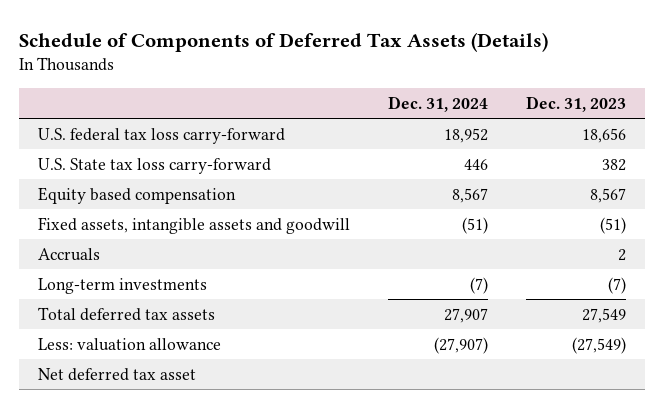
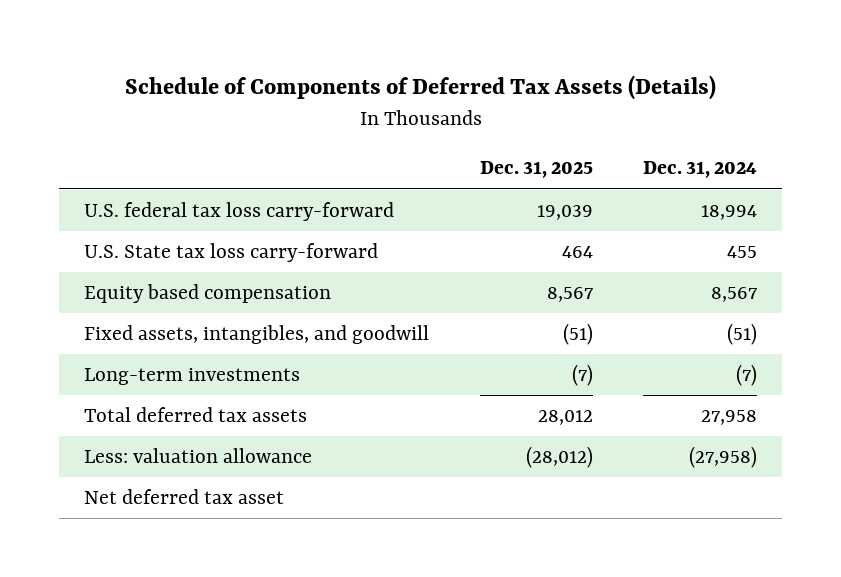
[525,95,626,112] Dec. 31, 2023 -> none
none -> [479,161,593,179] Dec. 31, 2025
[443,127,488,143] 18,952 -> [700,205,757,221] 18,994
[463,158,488,170] 446 -> [726,246,757,259] 455
[38,247,101,261] Accruals -> none
[38,216,351,234] Fixed assets, intangible assets and goodwill -> [84,325,430,345] Fixed assets, intangibles, and goodwill
[443,307,488,323] 27,907 -> [700,410,757,426] 27,958
[433,336,488,354] (27,907) -> [688,446,757,469] (27,958)

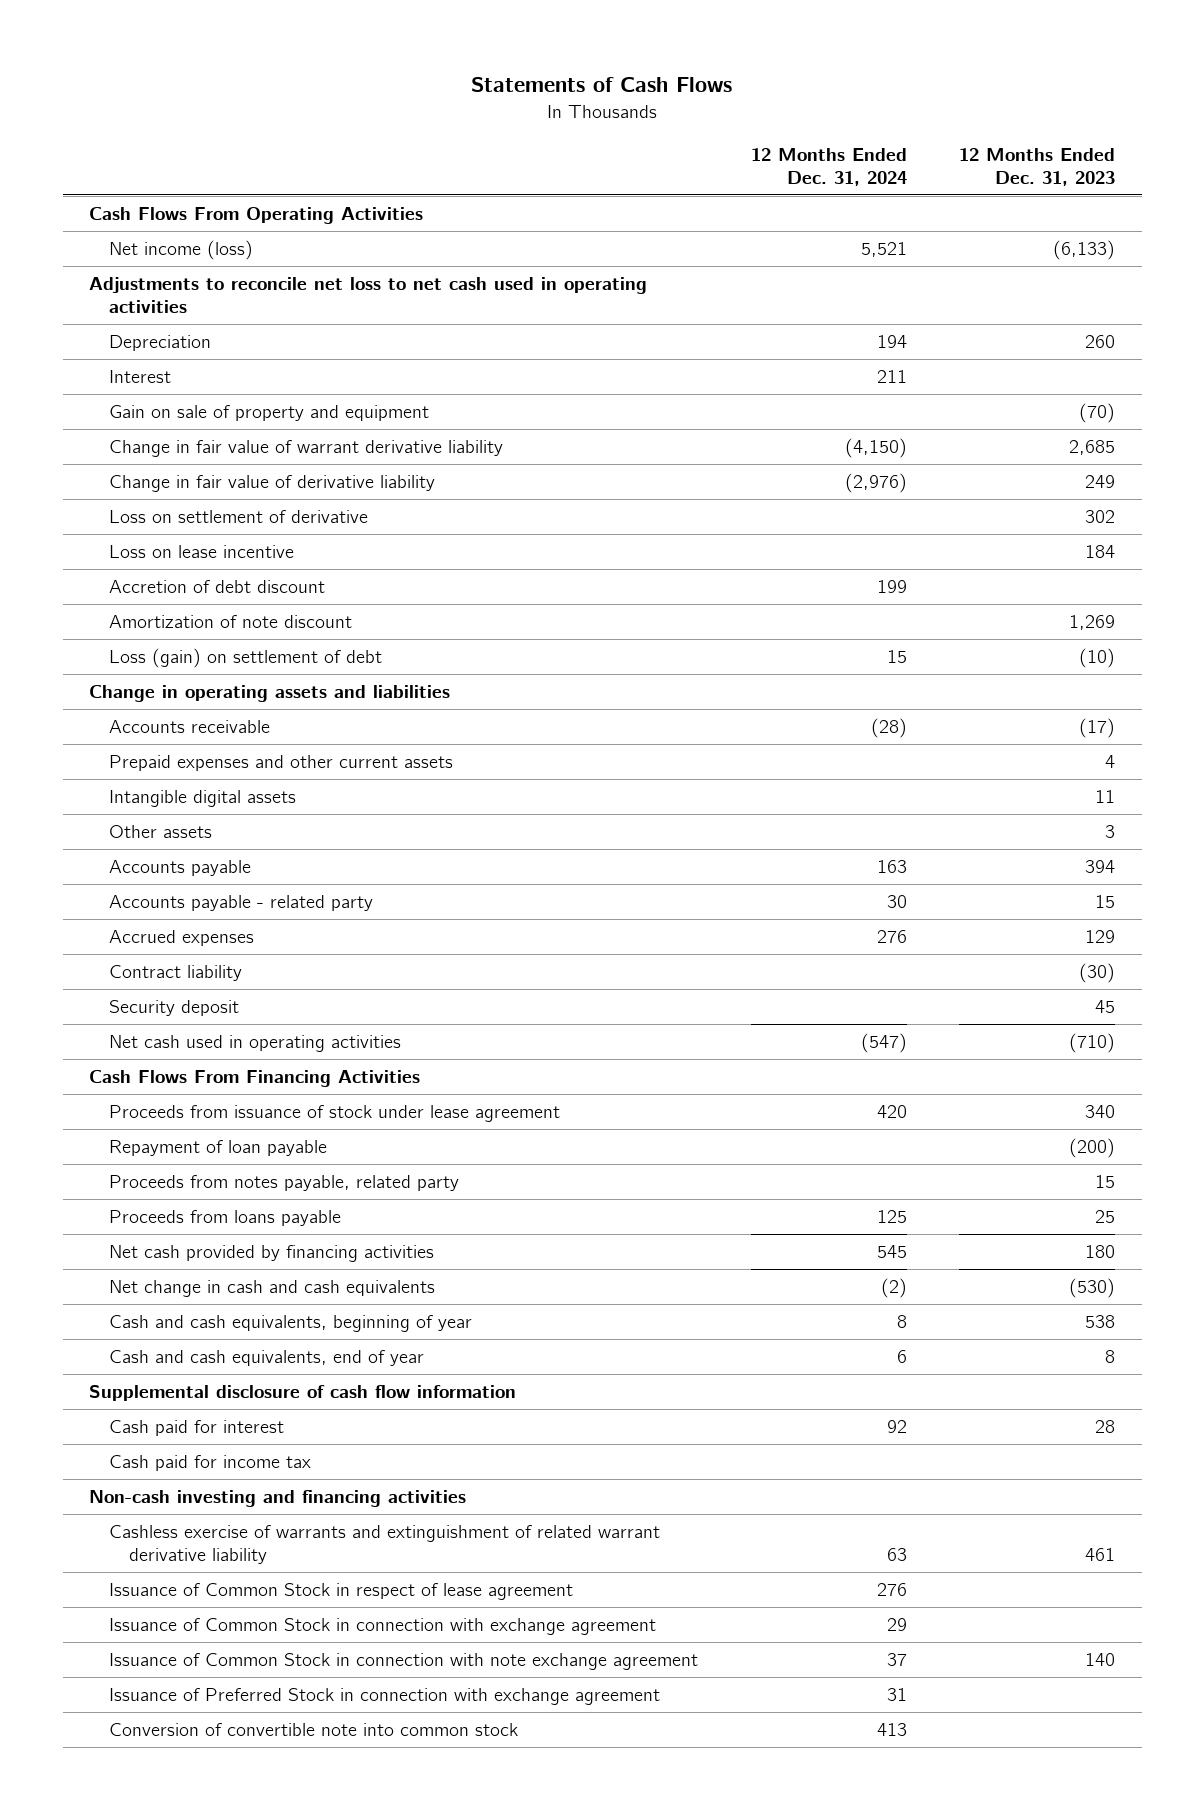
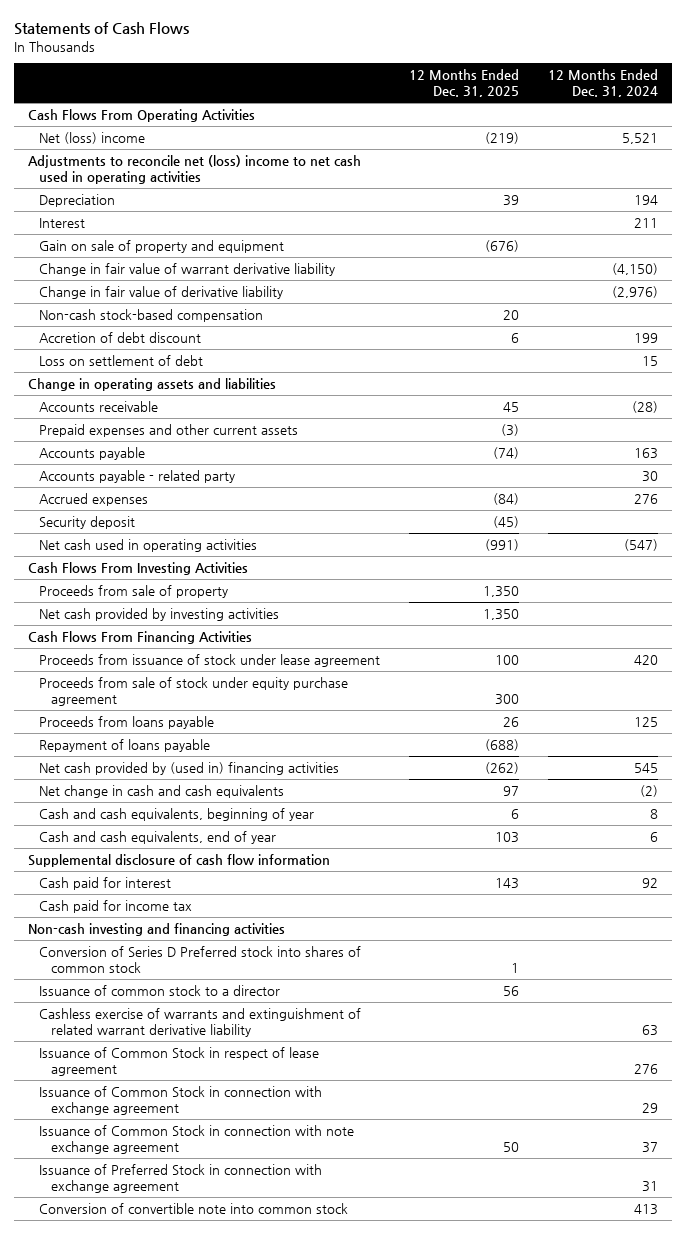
[959,147,1116,186] 12 Months Ended Dec. 31, 2023 -> none
none -> [409,69,520,98] 12 Months Ended Dec. 31, 2025
[108,240,253,261] Net income (loss) -> [39,131,146,144] Net (loss) income
[88,277,647,313] Adjustments to reconcile net loss to net cash used in operating activities -> [28,154,362,185] Adjustments to reconcile net (loss) income to net cash used in operating activities
[108,510,368,524] Loss on settlement of derivative -> none
[108,545,294,559] Loss on lease incentive -> none
none -> [39,308,264,322] Non-cash stock-based compensation
[108,615,352,629] Amortization of note discount -> none
[108,648,382,669] Loss (gain) on settlement of debt -> [39,354,204,366] Loss on settlement of debt
[108,790,296,808] Intangible digital assets -> none
[108,825,212,839] Other assets -> none
[108,965,242,982] Contract liability -> none
none -> [28,561,249,575] Cash Flows From Investing Activities
none -> [39,584,229,598] Proceeds from sale of property
none -> [39,607,280,621] Net cash provided by investing activities
[108,1140,327,1157] Repayment of loan payable -> none
[108,1175,459,1192] Proceeds from notes payable, related party -> none
none -> [39,676,349,707] Proceeds from sale of stock under equity purchase agreement
none -> [39,738,211,752] Repayment of loans payable
[108,1245,434,1263] Net cash provided by financing activities -> [39,761,340,775] Net cash provided by (used in) financing activities
none -> [39,945,362,974] Conversion of Series D Preferred stock into shares of common stock
none -> [39,984,281,996] Issuance of common stock to a director

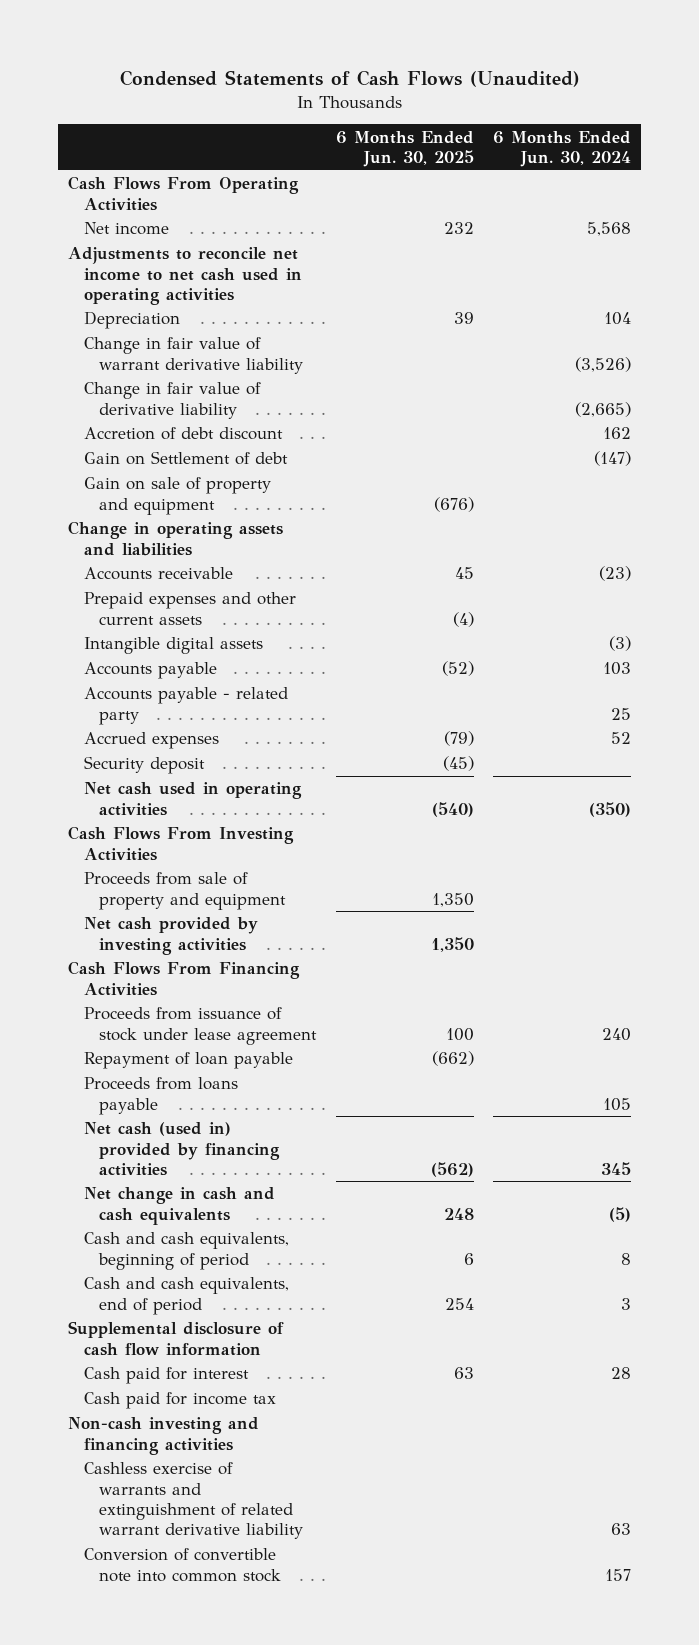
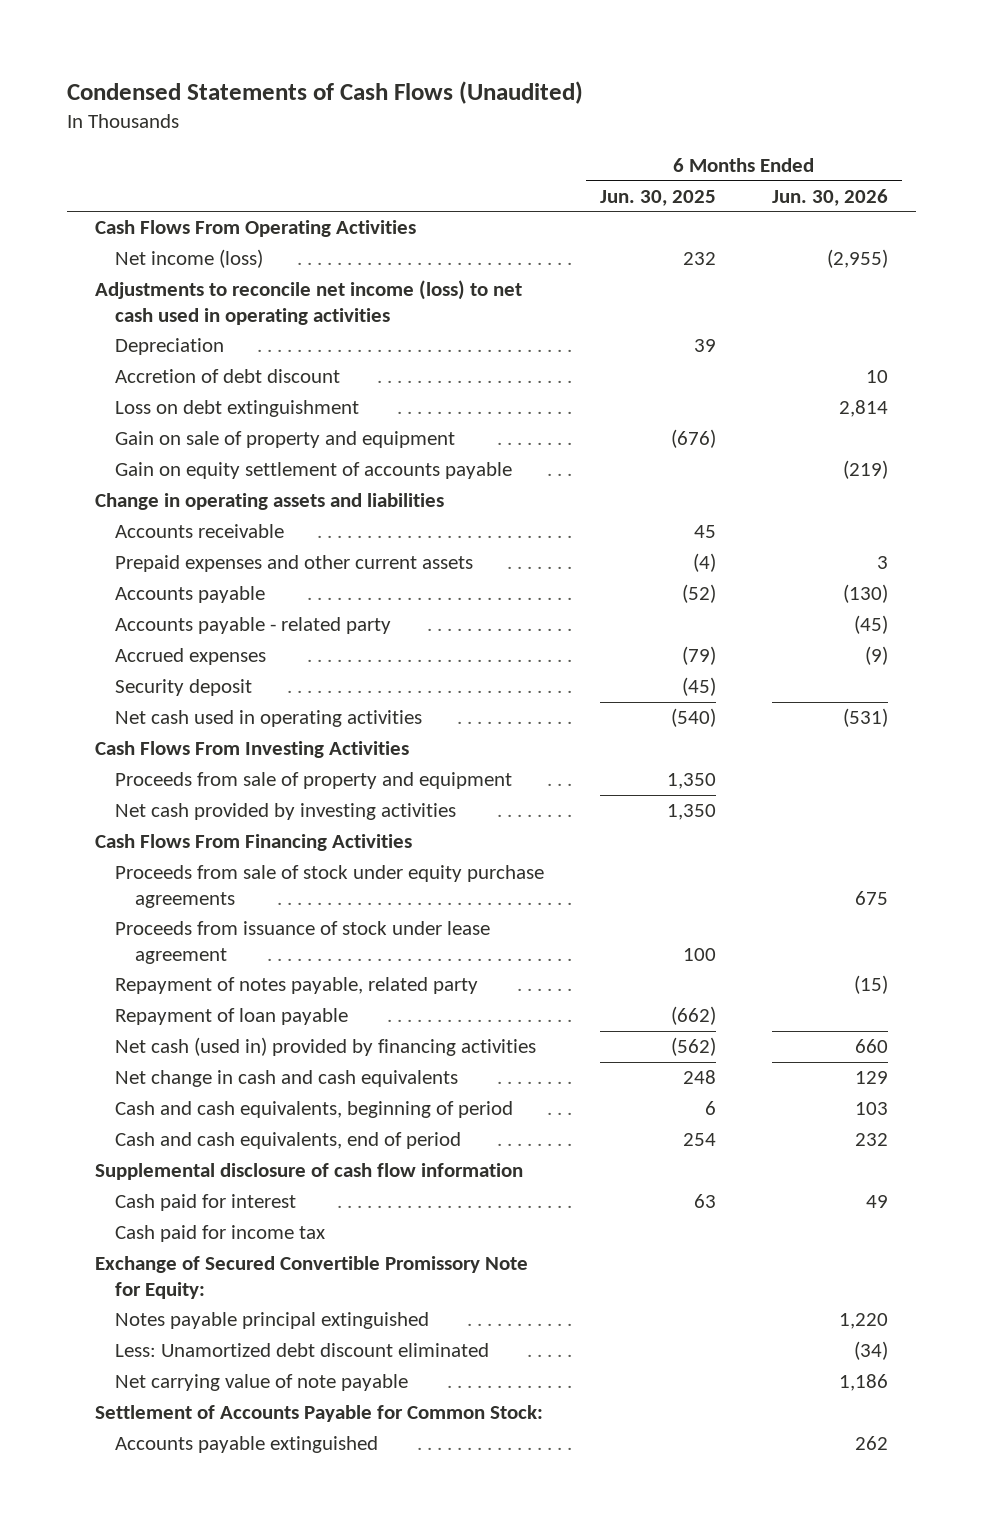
[493,130,632,168] 6 Months Ended Jun. 30, 2024 -> none
none -> [772,188,889,206] Jun. 30, 2026
[83,222,169,236] Net income -> [115,249,264,269] Net income (loss)
[68,247,302,305] Adjustments to reconcile net income to net cash used in operating activities -> [94,280,522,325] Adjustments to reconcile net income (loss) to net cash used in operating activities
[83,337,303,374] Change in fair value of warrant derivative liability -> none
[83,382,261,419] Change in fair value of derivative liability -> none
[83,451,288,466] Gain on Settlement of debt -> [115,400,360,418] Loss on debt extinguishment
none -> [115,462,513,480] Gain on equity settlement of accounts payable
[83,637,263,655] Intangible digital assets -> none
none -> [115,865,545,908] Proceeds from sale of stock under equity purchase agreements
none -> [115,977,479,995] Repayment of notes payable, related party
[83,1077,238,1115] Proceeds from loans payable -> none
[68,1417,260,1455] Non-cash investing and financing activities -> none
[83,1462,303,1539] Cashless exercise of warrants and extinguishment of related warrant derivative liability -> none
[83,1548,281,1582] Conversion of convertible note into common stock -> none
none -> [94,1256,528,1299] Exchange of Secured Convertible Promissory Note for Equity:
none -> [115,1312,430,1330] Notes payable principal extinguished
none -> [115,1343,490,1358] Less: Unamortized debt discount eliminated
none -> [115,1374,409,1392] Net carrying value of note payable
none -> [94,1405,543,1423] Settlement of Accounts Payable for Common Stock:
none -> [115,1436,379,1454] Accounts payable extinguished

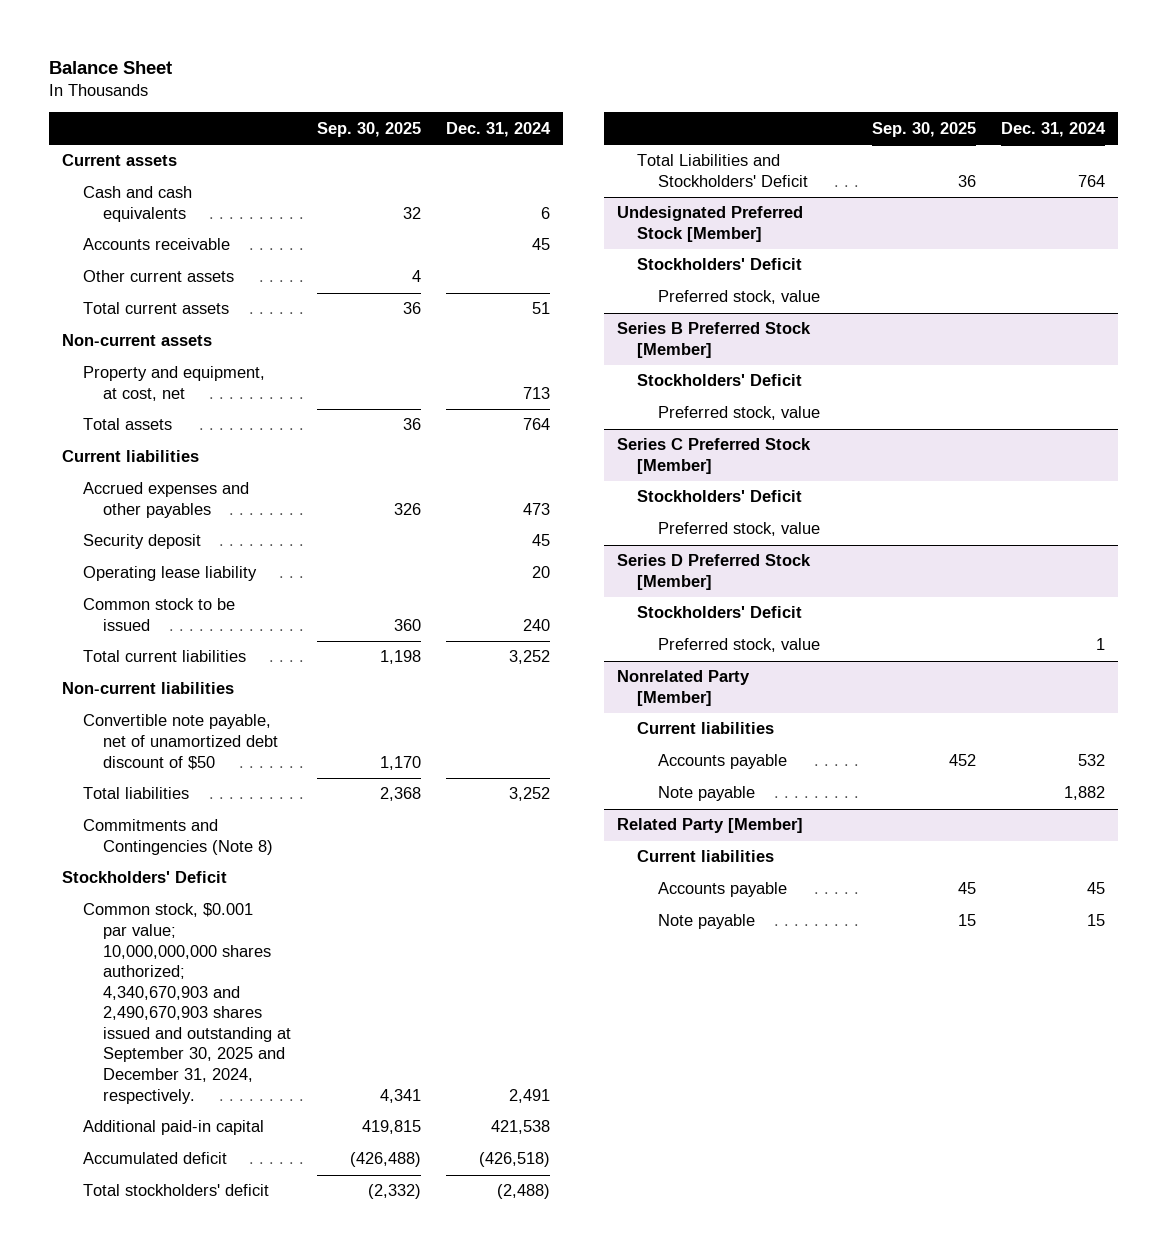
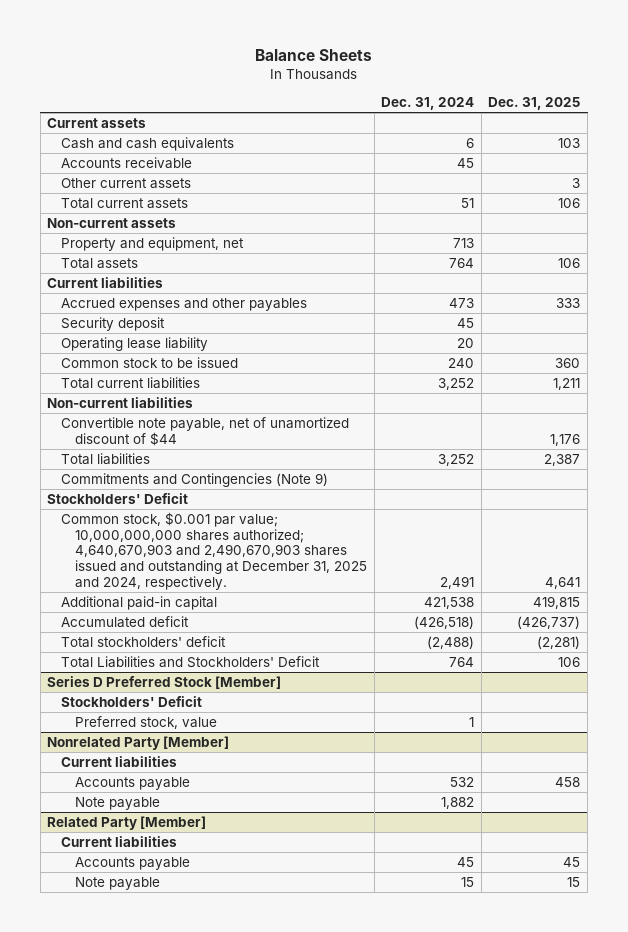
[48,61,172,75] Balance Sheet -> [254,48,372,61] Balance Sheets
[316,121,421,137] Sep. 30, 2025 -> none
none -> [488,97,581,111] Dec. 31, 2025
[82,366,265,402] Property and equipment, at cost, net -> [61,236,245,251] Property and equipment, net
[82,714,279,770] Convertible note payable, net of unamortized debt discount of $50 -> [61,416,350,446] Convertible note payable, net of unamortized discount of $44
[82,819,274,856] Commitments and Contingencies (Note 8) -> [61,472,329,487] Commitments and Contingencies (Note 9)
[82,903,292,1104] Common stock, $0.001 par value; 10,000,000,000 shares authorized; 4,340,670,903 and 2,490,670,903 shares issued and outstanding at September 30, 2025 and December 31, 2024, respectively. -> [61,511,367,590] Common stock, $0.001 par value; 10,000,000,000 shares authorized; 4,640,670,903 and 2,490,670,903 shares issued and outstanding at December 31, 2025 and 2024, respectively.
[616,206,803,243] Undesignated Preferred Stock [Member] -> none
[637,258,803,271] Stockholders' Deficit -> none
[658,290,821,305] Preferred stock, value -> none
[616,322,811,359] Series B Preferred Stock [Member] -> none
[637,374,803,387] Stockholders' Deficit -> none
[658,406,821,421] Preferred stock, value -> none
[616,438,811,475] Series C Preferred Stock [Member] -> none
[637,490,803,503] Stockholders' Deficit -> none
[658,522,821,537] Preferred stock, value -> none

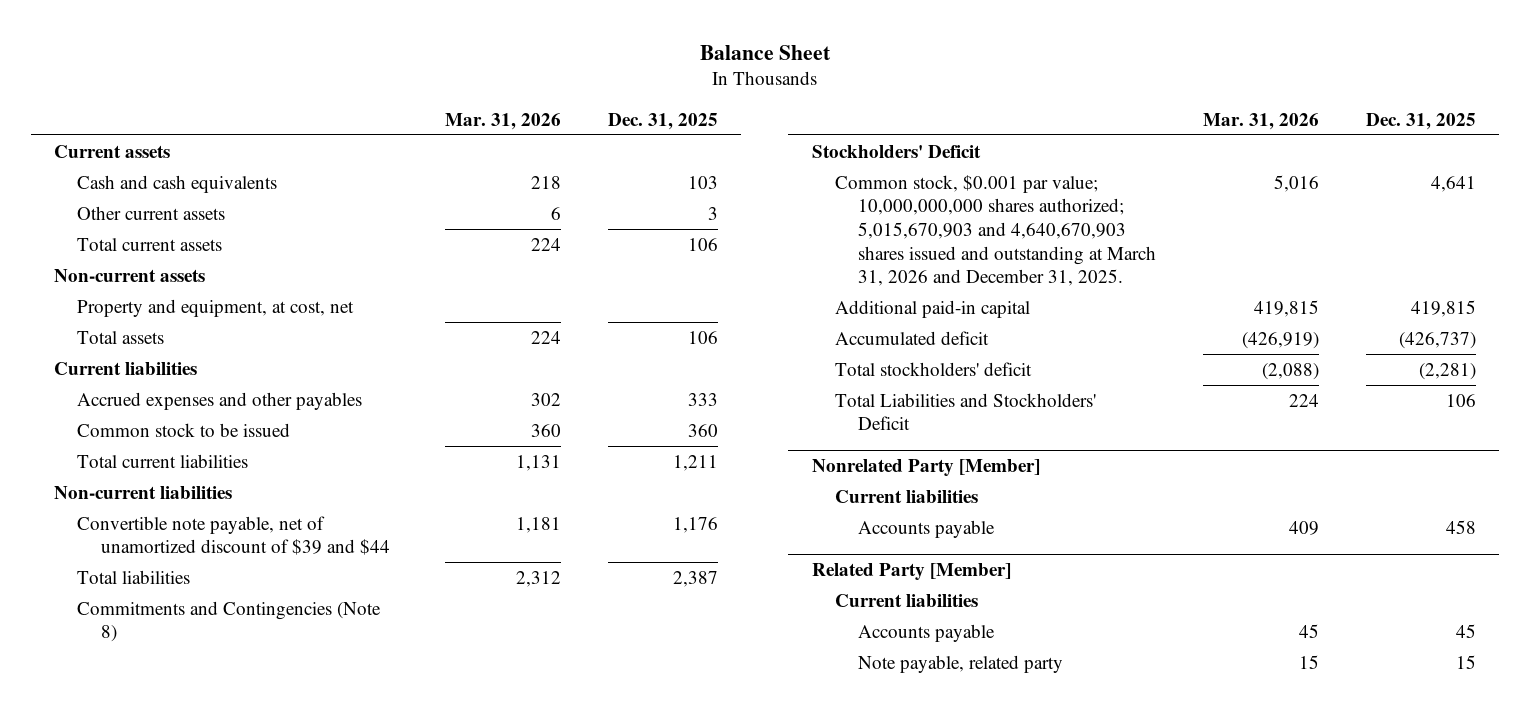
[254,48,372,61] Balance Sheets -> [699,44,831,60] Balance Sheet
[381,97,475,111] Dec. 31, 2024 -> none
none -> [445,112,562,130] Mar. 31, 2026
[61,156,193,169] Accounts receivable -> none
[61,236,245,251] Property and equipment, net -> [77,298,355,317] Property and equipment, at cost, net
[61,316,166,331] Security deposit -> none
[61,336,209,351] Operating lease liability -> none
[61,416,350,446] Convertible note payable, net of unamortized discount of $44 -> [77,515,390,556] Convertible note payable, net of unamortized discount of $39 and $44
[61,472,329,487] Commitments and Contingencies (Note 9) -> [77,600,382,643] Commitments and Contingencies (Note 8)
[61,511,367,590] Common stock, $0.001 par value; 10,000,000,000 shares authorized; 4,640,670,903 and 2,490,670,903 shares issued and outstanding at December 31, 2025 and 2024, respectively. -> [834,174,1157,287] Common stock, $0.001 par value; 10,000,000,000 shares authorized; 5,015,670,903 and 4,640,670,903 shares issued and outstanding at March 31, 2026 and December 31, 2025.
[47,675,282,689] Series D Preferred Stock [Member] -> none
[61,695,203,707] Stockholders' Deficit -> none
[74,715,217,729] Preferred stock, value -> none
[74,796,160,810] Note payable -> none
[74,876,160,890] Note payable -> [858,654,1064,673] Note payable, related party

